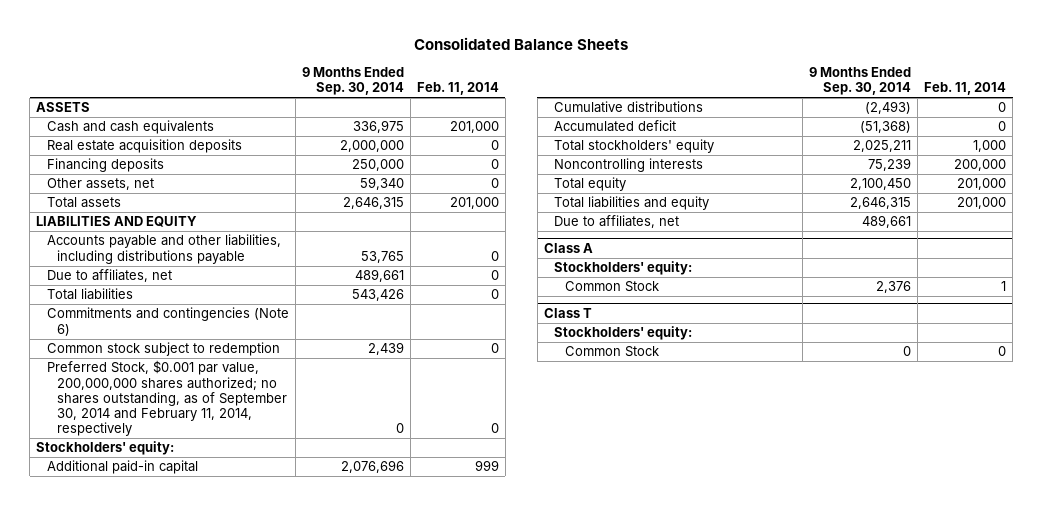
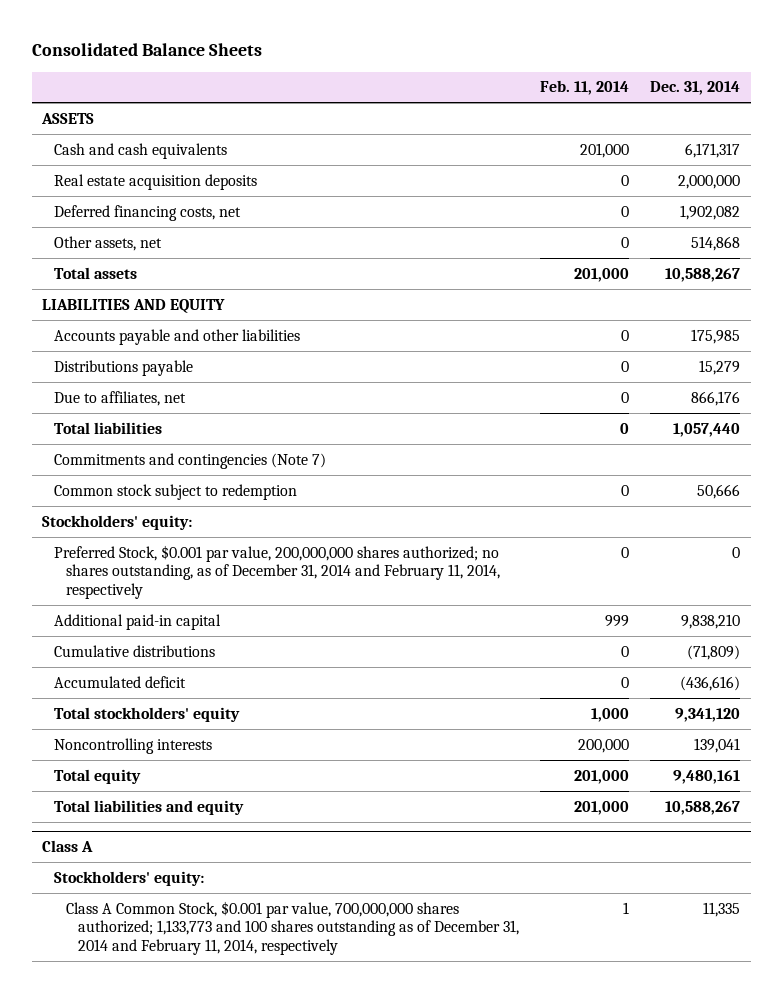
[301,67,404,96] 9 Months Ended Sep. 30, 2014 -> none
none -> [650,81,741,96] Dec. 31, 2014
[46,158,164,173] Financing deposits -> [54,204,242,221] Deferred financing costs, net
[46,234,281,264] Accounts payable and other liabilities, including distributions payable -> [54,328,301,345] Accounts payable and other liabilities
none -> [54,359,194,376] Distributions payable
[46,307,289,336] Commitments and contingencies (Note 6) -> [54,452,327,469] Commitments and contingencies (Note 7)
[46,360,288,437] Preferred Stock, $0.001 par value, 200,000,000 shares authorized; no shares outstanding, as of September 30, 2014 and February 11, 2014, respectively -> none
none -> [54,544,501,599] Preferred Stock, $0.001 par value, 200,000,000 shares authorized; no shares outstanding, as of December 31, 2014 and February 11, 2014, respectively
[554,215,680,229] Due to affiliates, net -> none
[543,308,592,319] Class T -> none
[554,326,693,341] Stockholders' equity: -> none
[564,346,659,358] Common Stock -> none
[564,281,659,293] Common Stock -> [66,900,520,955] Class A Common Stock, $0.001 par value, 700,000,000 shares authorized; 1,133,773 and 100 shares outstanding as of December 31, 2014 and February 11, 2014, respectively

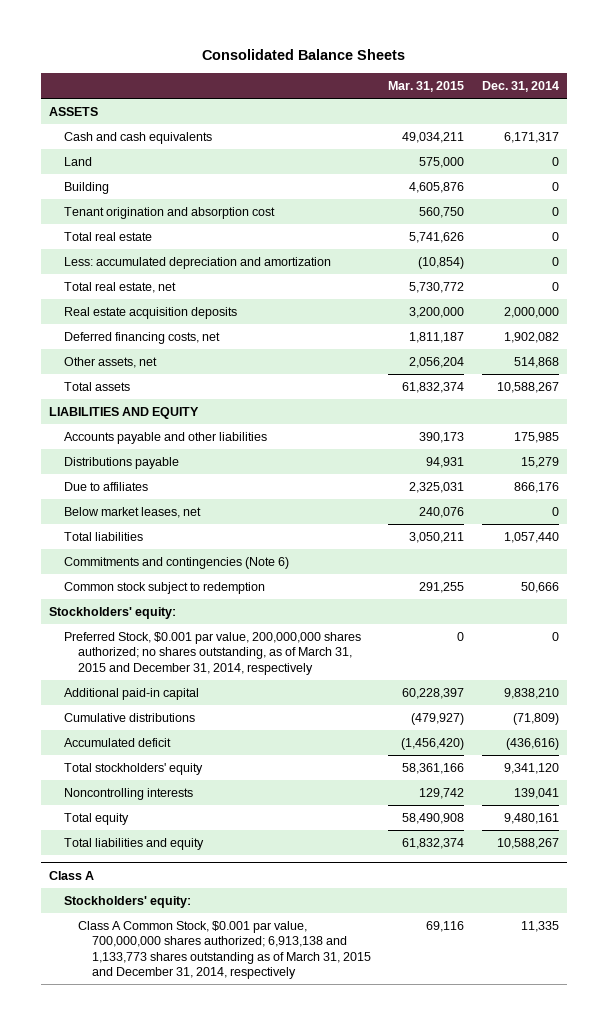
[540,80,630,96] Feb. 11, 2014 -> none
none -> [388,80,465,92] Mar. 31, 2015
none -> [63,156,92,166] Land
none -> [63,181,109,194] Building
none -> [63,206,275,219] Tenant origination and absorption cost
none -> [63,231,152,241] Total real estate
none -> [63,256,331,269] Less: accumulated depreciation and amortization
none -> [63,281,176,293] Total real estate, net
[54,390,187,406] Due to affiliates, net -> [63,481,148,491] Due to affiliates
none -> [63,506,201,518] Below market leases, net
[54,452,327,469] Commitments and contingencies (Note 7) -> [63,556,289,569] Commitments and contingencies (Note 6)
[54,544,501,599] Preferred Stock, $0.001 par value, 200,000,000 shares authorized; no shares outstanding, as of December 31, 2014 and February 11, 2014, respectively -> [63,631,361,675] Preferred Stock, $0.001 par value, 200,000,000 shares authorized; no shares outstanding, as of March 31, 2015 and December 31, 2014, respectively
[66,900,520,955] Class A Common Stock, $0.001 par value, 700,000,000 shares authorized; 1,133,773 and 100 shares outstanding as of December 31, 2014 and February 11, 2014, respectively -> [77,920,371,980] Class A Common Stock, $0.001 par value, 700,000,000 shares authorized; 6,913,138 and 1,133,773 shares outstanding as of March 31, 2015 and December 31, 2014, respectively

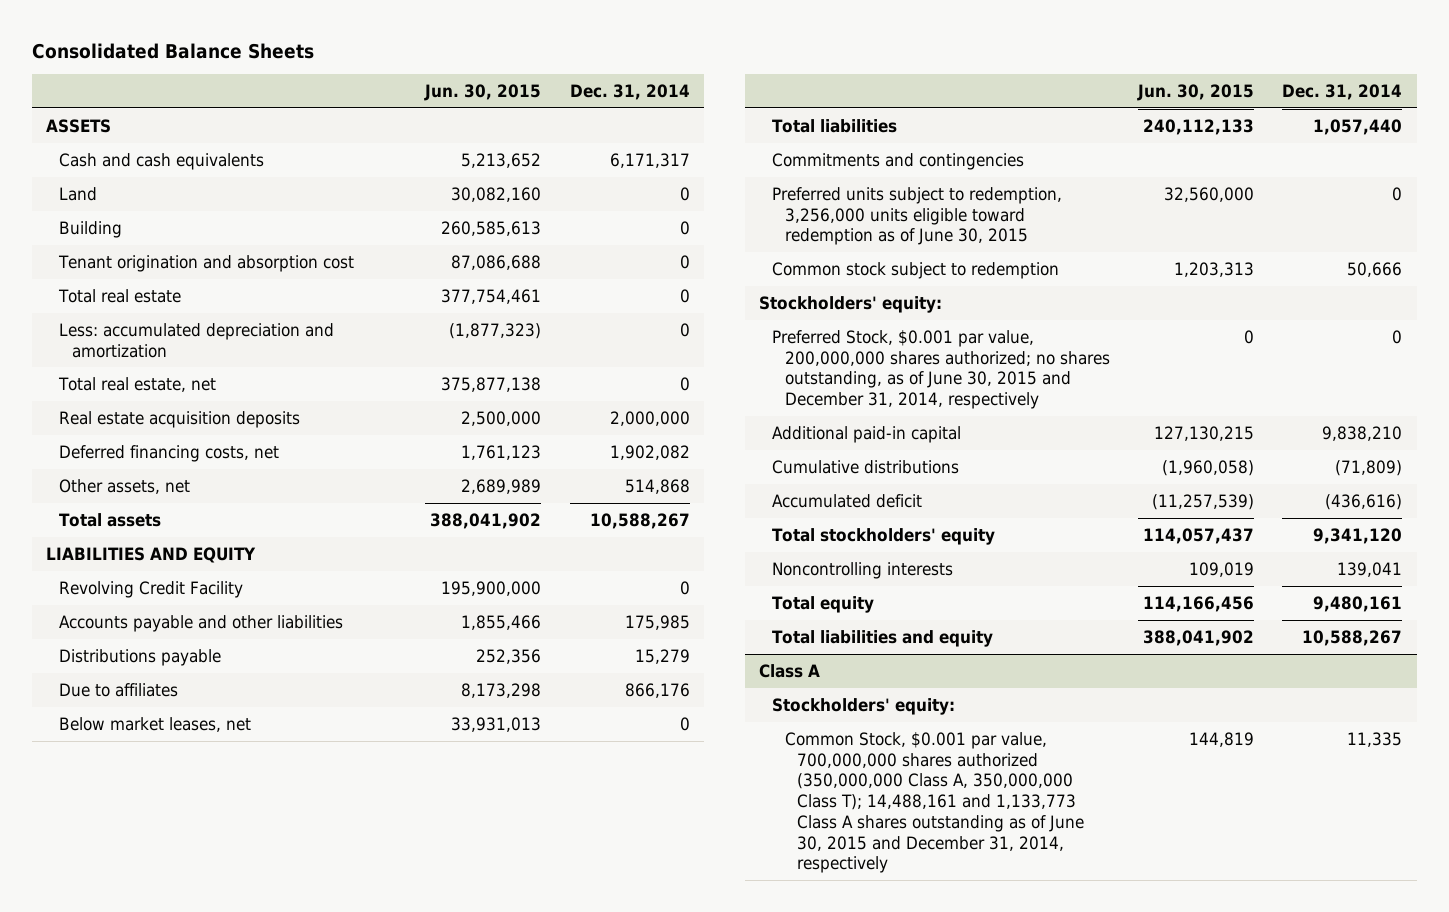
[388,80,465,92] Mar. 31, 2015 -> none
none -> [424,83,542,101] Jun. 30, 2015
none -> [58,580,243,598] Revolving Credit Facility
[63,556,289,569] Commitments and contingencies (Note 6) -> [771,152,1024,170] Commitments and contingencies
none -> [771,186,1062,246] Preferred units subject to redemption, 3,256,000 units eligible toward redemption as of June 30, 2015
[63,631,361,675] Preferred Stock, $0.001 par value, 200,000,000 shares authorized; no shares outstanding, as of March 31, 2015 and December 31, 2014, respectively -> [771,329,1110,410] Preferred Stock, $0.001 par value, 200,000,000 shares authorized; no shares outstanding, as of June 30, 2015 and December 31, 2014, respectively
[77,920,371,980] Class A Common Stock, $0.001 par value, 700,000,000 shares authorized; 6,913,138 and 1,133,773 shares outstanding as of March 31, 2015 and December 31, 2014, respectively -> [784,731,1085,874] Common Stock, $0.001 par value, 700,000,000 shares authorized (350,000,000 Class A, 350,000,000 Class T); 14,488,161 and 1,133,773 Class A shares outstanding as of June 30, 2015 and December 31, 2014, respectively

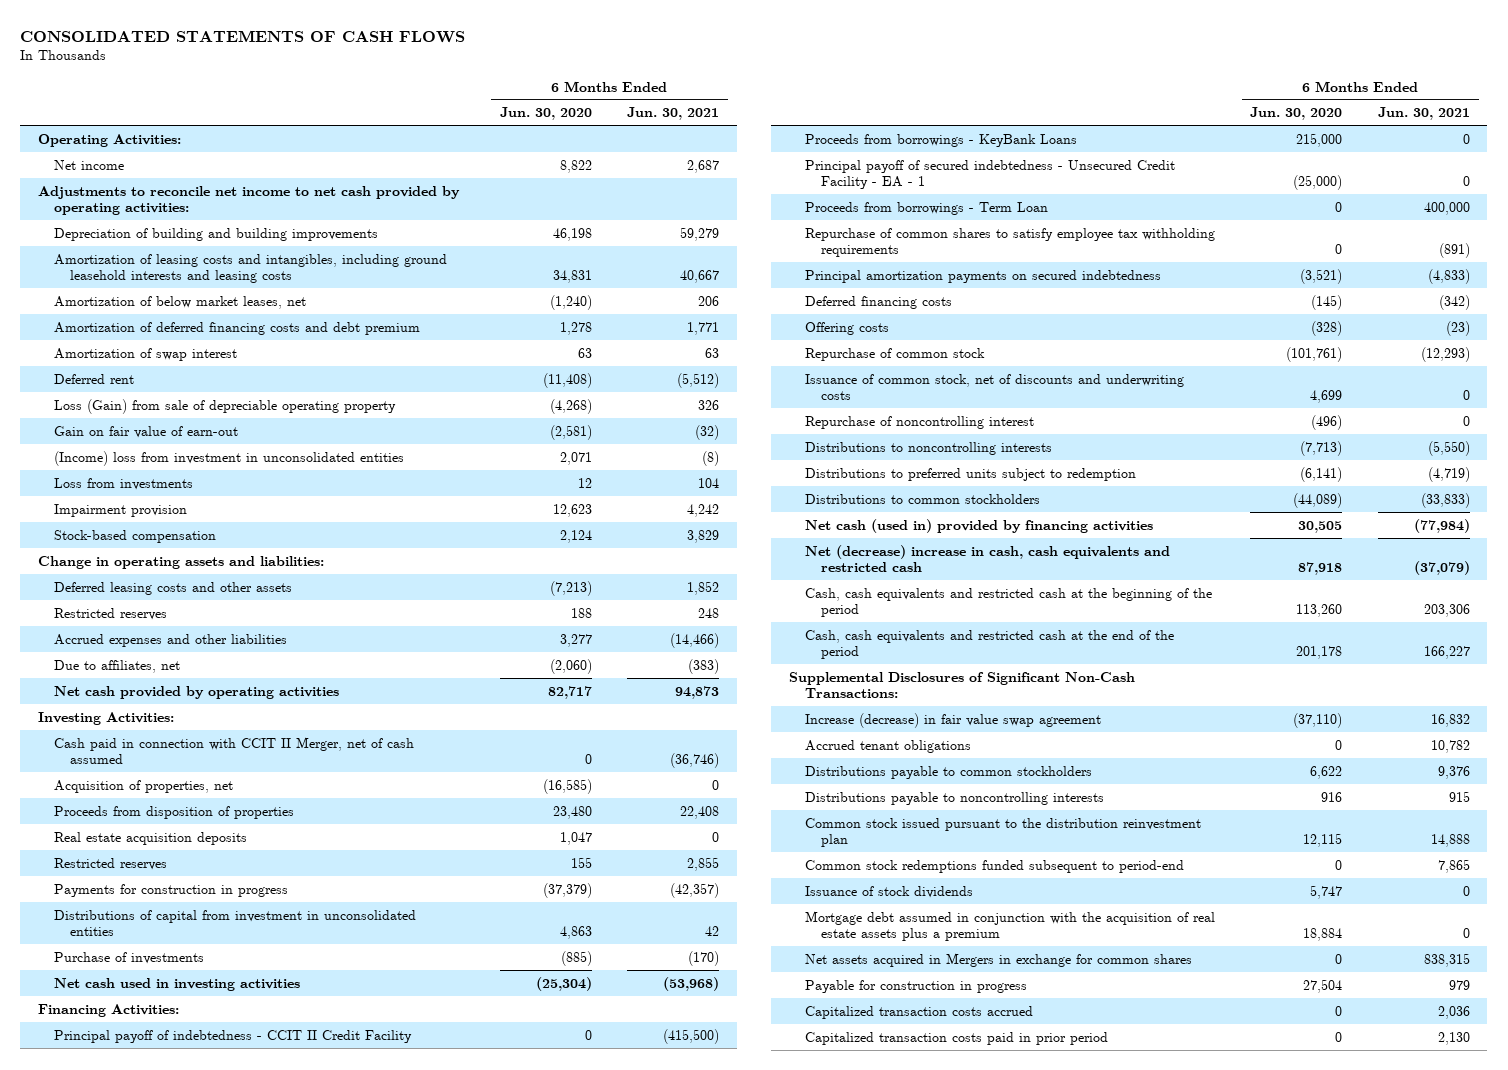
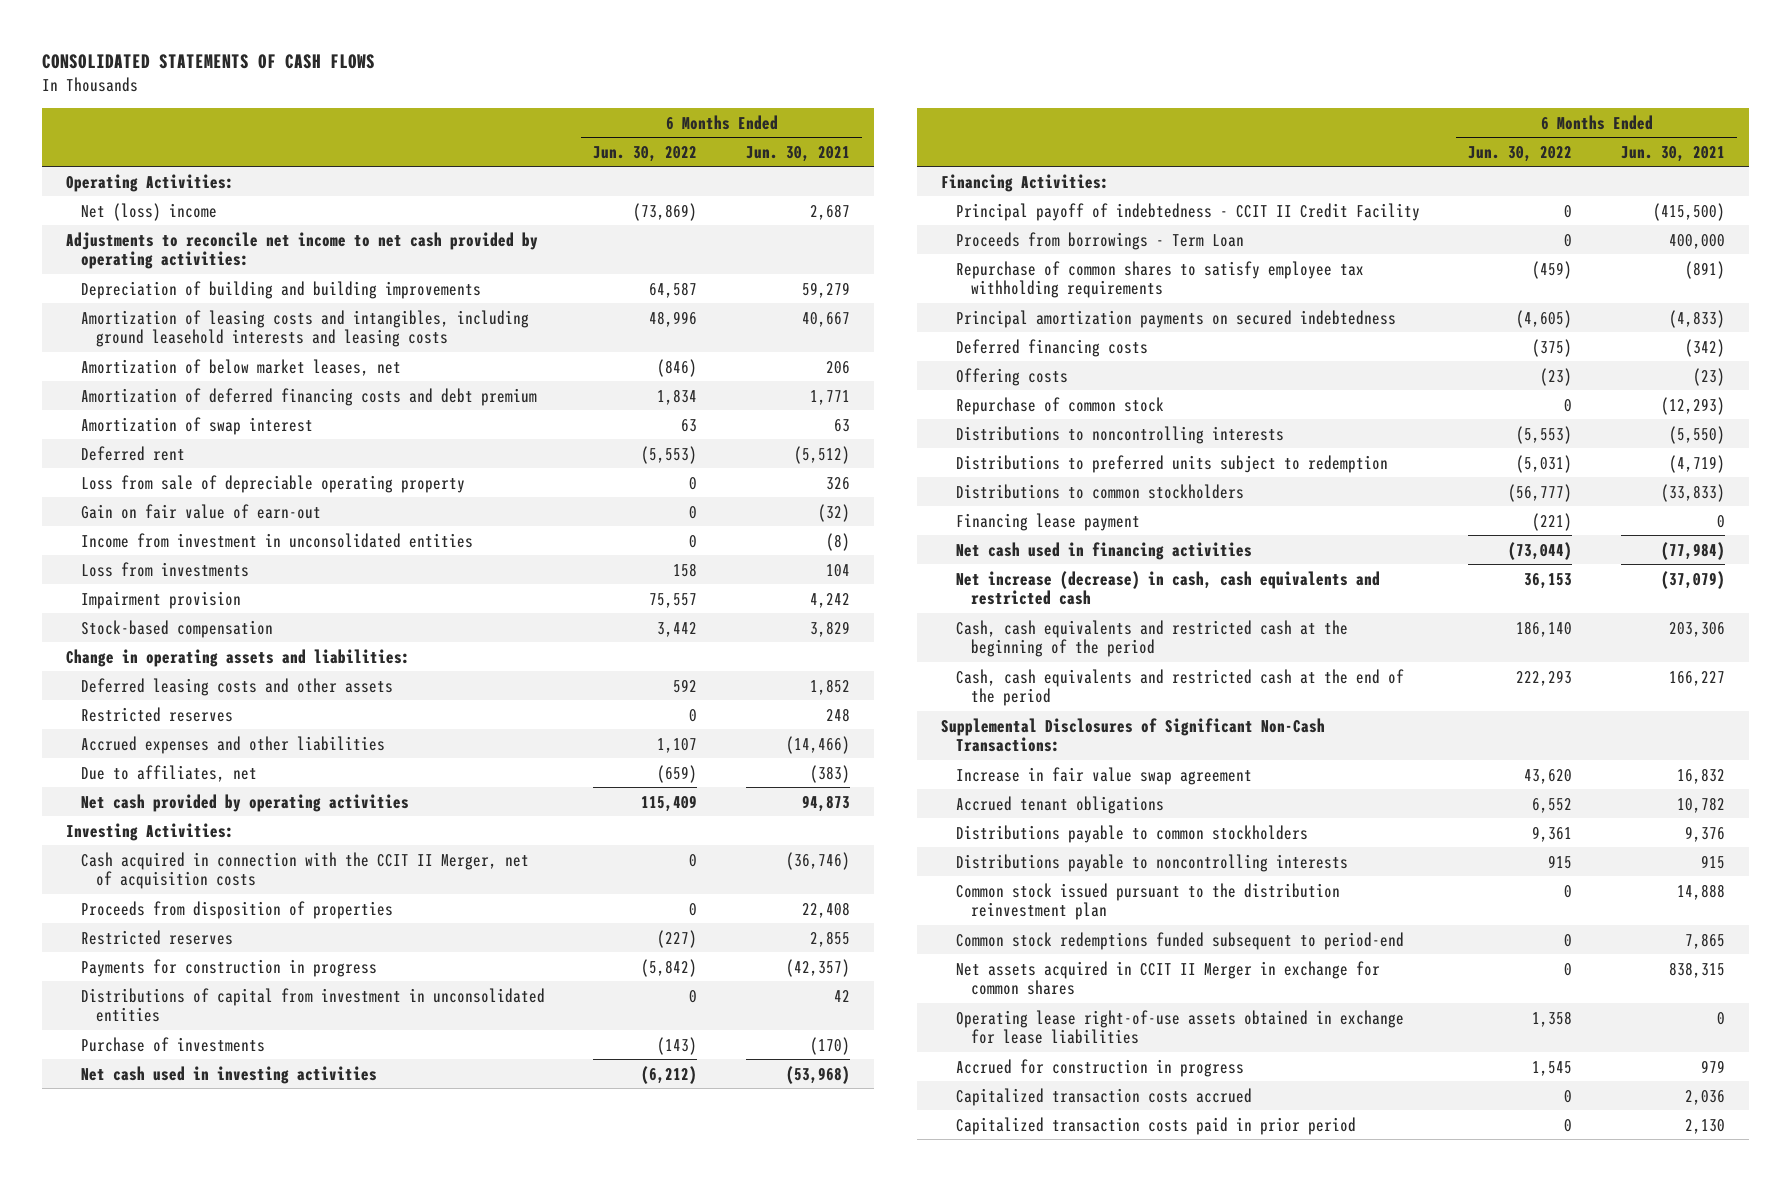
[499,107,592,121] Jun. 30, 2020 -> none
none -> [593,145,698,162] Jun. 30, 2022
[54,159,125,170] Net income -> [81,202,218,221] Net (loss) income
[54,398,397,414] Loss (Gain) from sale of depreciable operating property -> [81,474,466,493] Loss from sale of depreciable operating property
[54,450,405,466] (Income) loss from investment in unconsolidated entities -> [81,532,474,548] Income from investment in unconsolidated entities
[54,779,234,793] Acquisition of properties, net -> none
[54,736,415,765] Cash paid in connection with CCIT II Merger, net of cash assumed -> [81,851,530,890] Cash acquired in connection with the CCIT II Merger, net of acquisition costs
[54,831,248,845] Real estate acquisition deposits -> none
[804,133,1077,147] Proceeds from borrowings - KeyBank Loans -> none
[804,159,1175,190] Principal payoff of secured indebtedness - Unsecured Credit Facility - EA - 1 -> none
[804,373,1184,401] Issuance of common stock, net of discounts and underwriting costs -> none
[804,415,1034,429] Repurchase of noncontrolling interest -> none
none -> [955,512,1140,531] Financing lease payment
[804,518,1153,533] Net cash (used in) provided by financing activities -> [955,541,1252,560] Net cash used in financing activities
[804,544,1170,573] Net (decrease) increase in cash, cash equivalents and restricted cash -> [955,570,1380,606] Net increase (decrease) in cash, cash equivalents and restricted cash
[804,712,1101,728] Increase (decrease) in fair value swap agreement -> [955,766,1252,785] Increase in fair value swap agreement
[804,885,973,898] Issuance of stock dividends -> none
[804,910,1215,942] Mortgage debt assumed in conjunction with the acquisition of real estate assets plus a premium -> none
[804,952,1192,967] Net assets acquired in Mergers in exchange for common shares -> [955,960,1380,996] Net assets acquired in CCIT II Merger in exchange for common shares
none -> [955,1009,1404,1045] Operating lease right-of-use assets obtained in exchange for lease liabilities
[804,979,1027,993] Payable for construction in progress -> [955,1058,1244,1077] Accrued for construction in progress

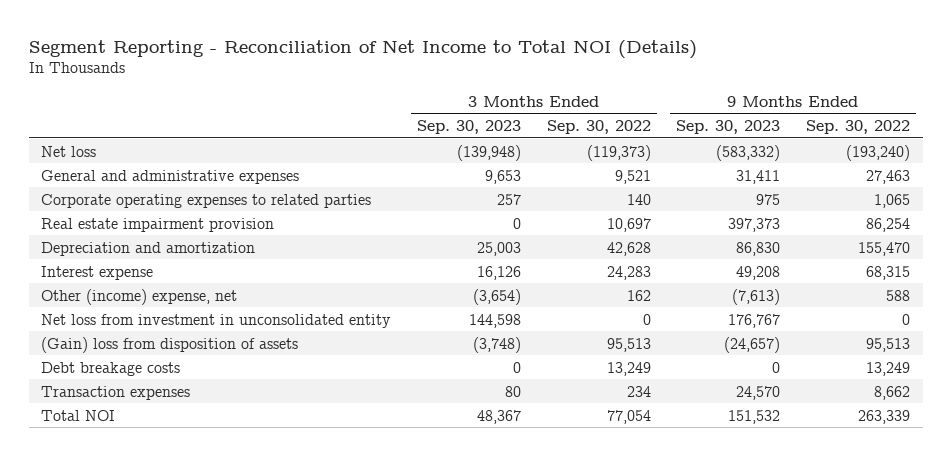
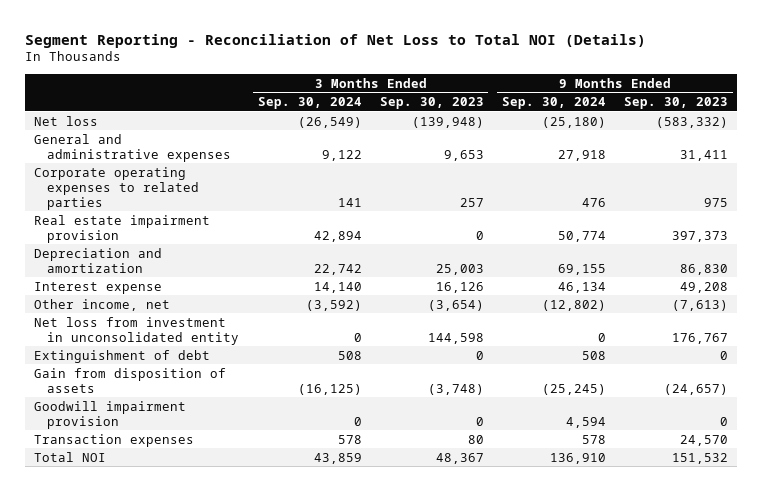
[28,39,697,59] Segment Reporting - Reconciliation of Net Income to Total NOI (Details) -> [25,33,647,48] Segment Reporting - Reconciliation of Net Loss to Total NOI (Details)
[546,119,651,134] Sep. 30, 2022 -> none
[805,119,910,134] Sep. 30, 2022 -> none
none -> [257,96,362,109] Sep. 30, 2024
none -> [501,96,606,109] Sep. 30, 2024
[41,288,238,305] Other (income) expense, net -> [34,298,171,311] Other income, net
[41,361,181,376] Debt breakage costs -> none
none -> [34,349,211,363] Extinguishment of debt
[41,336,299,353] (Gain) loss from disposition of assets -> [34,367,227,393] Gain from disposition of assets
none -> [34,400,187,429] Goodwill impairment provision

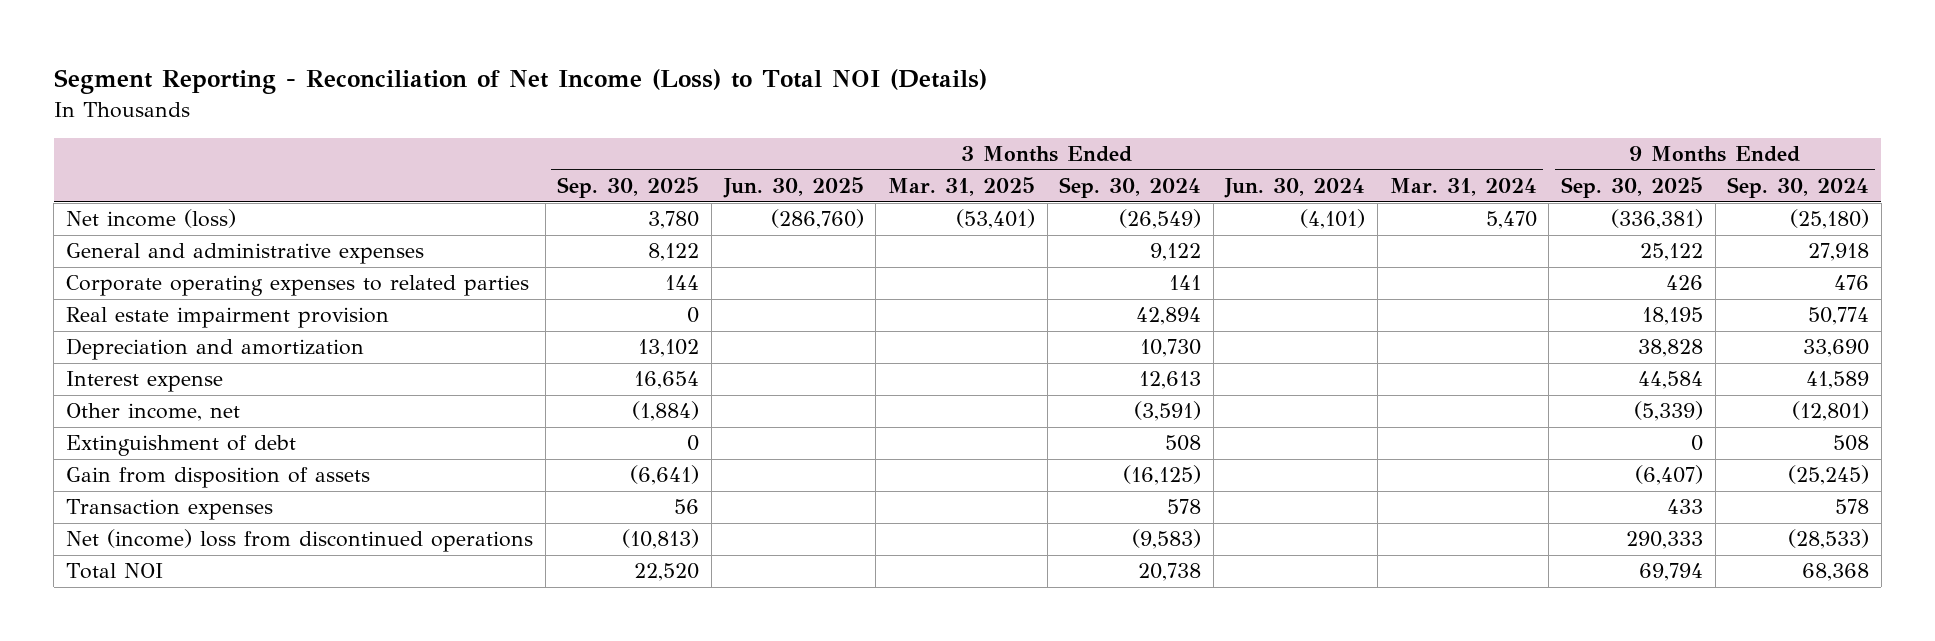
[25,33,647,48] Segment Reporting - Reconciliation of Net Loss to Total NOI (Details) -> [53,69,987,95] Segment Reporting - Reconciliation of Net Income (Loss) to Total NOI (Details)
[379,96,484,109] Sep. 30, 2023 -> none
[624,96,729,109] Sep. 30, 2023 -> none
none -> [557,177,700,199] Sep. 30, 2025
none -> [722,177,864,199] Jun. 30, 2025
none -> [887,177,1035,197] Mar. 31, 2025
none -> [1224,178,1366,199] Jun. 30, 2024
none -> [1389,178,1537,197] Mar. 31, 2024
none -> [1560,177,1703,199] Sep. 30, 2025
[34,115,99,126] Net loss -> [66,209,237,229] Net income (loss)
[34,316,240,345] Net loss from investment in unconsolidated entity -> none
[313,263,362,275] 22,742 -> [1140,339,1202,358] 10,730
[557,263,606,275] 69,155 -> [1803,339,1870,358] 33,690
[313,281,362,293] 14,140 -> [1139,371,1202,390] 12,613
[557,281,606,293] 46,134 -> [1806,371,1870,390] 41,589
[305,299,362,311] (3,592) -> [1134,401,1202,422] (3,591)
[541,299,606,311] (12,802) -> [1792,401,1870,422] (12,801)
[34,400,187,429] Goodwill impairment provision -> none
none -> [66,529,534,553] Net (income) loss from discontinued operations
[313,452,362,464] 43,859 -> [1138,563,1202,582] 20,738
[549,452,606,464] 136,910 -> [1802,563,1870,582] 68,368

